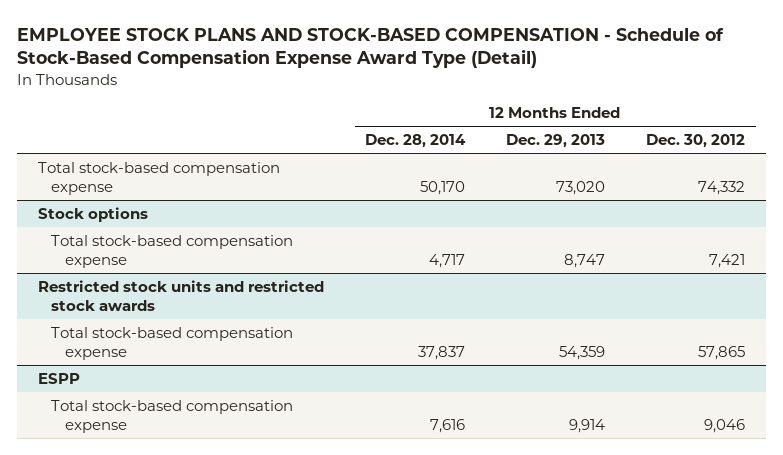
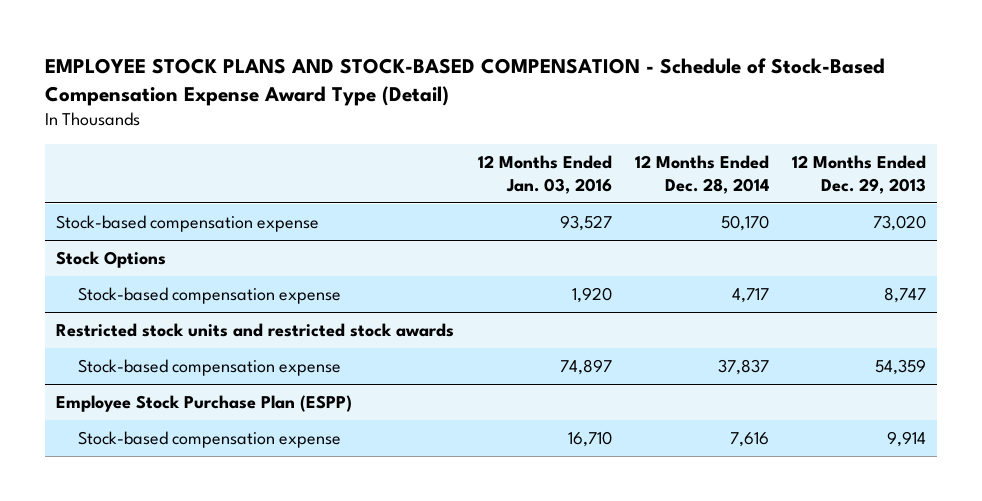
[646,134,746,149] Dec. 30, 2012 -> none
none -> [477,154,612,194] 12 Months Ended Jan. 03, 2016
[37,161,280,196] Total stock-based compensation expense -> [56,215,320,233] Stock-based compensation expense
[37,206,148,222] Stock options -> [56,251,167,269] Stock Options
[51,234,294,269] Total stock-based compensation expense -> [78,287,342,305] Stock-based compensation expense
[51,326,294,361] Total stock-based compensation expense -> [78,359,342,377] Stock-based compensation expense
[37,372,80,384] ESPP -> [56,395,353,413] Employee Stock Purchase Plan (ESPP)
[51,399,294,434] Total stock-based compensation expense -> [78,431,342,449] Stock-based compensation expense

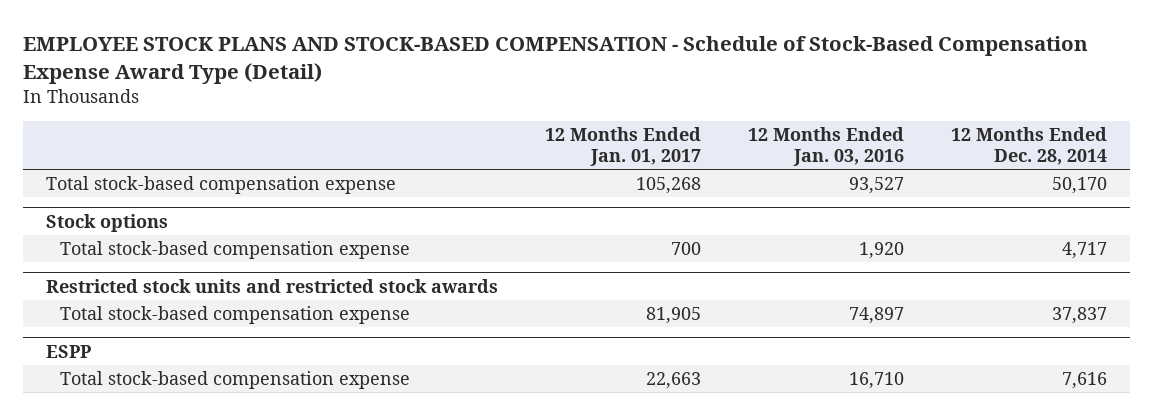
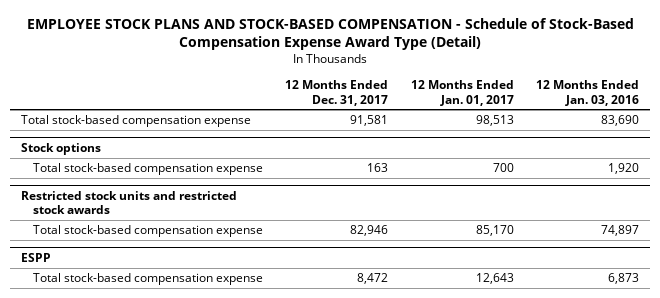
[950,127,1107,166] 12 Months Ended Dec. 28, 2014 -> none
none -> [285,79,389,106] 12 Months Ended Dec. 31, 2017
[636,177,702,195] 105,268 -> [475,115,514,127] 98,513
[848,177,904,195] 93,527 -> [601,115,640,127] 83,690
[646,307,702,325] 81,905 -> [475,225,514,237] 85,170
[646,372,702,390] 22,663 -> [475,273,514,285] 12,643
[848,372,904,390] 16,710 -> [608,273,640,285] 6,873

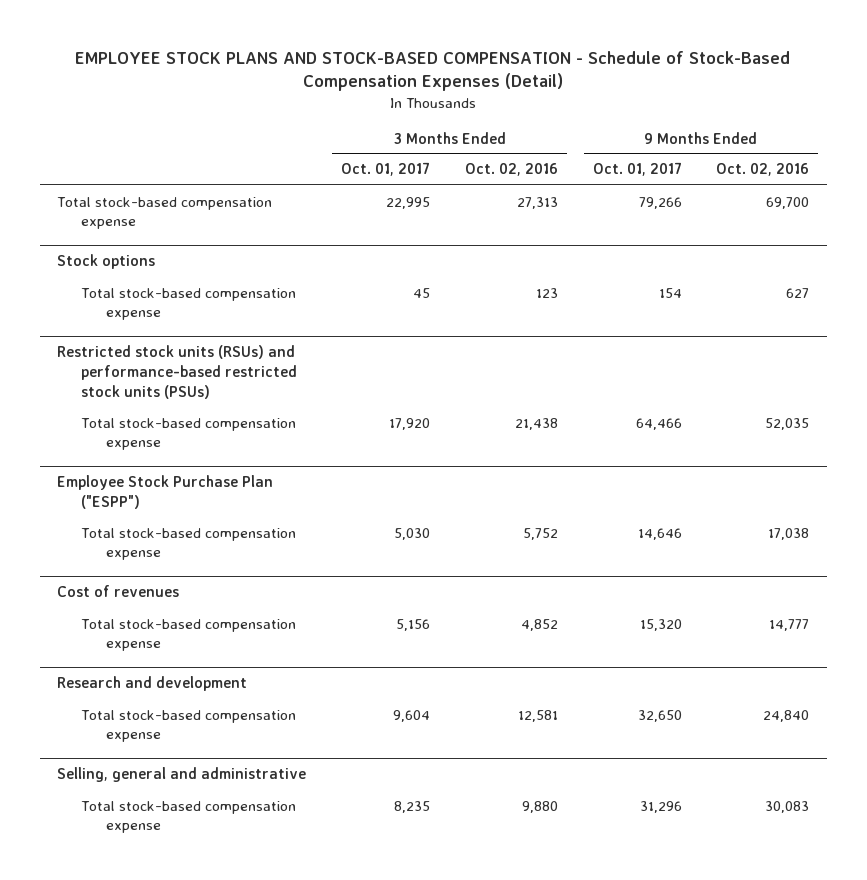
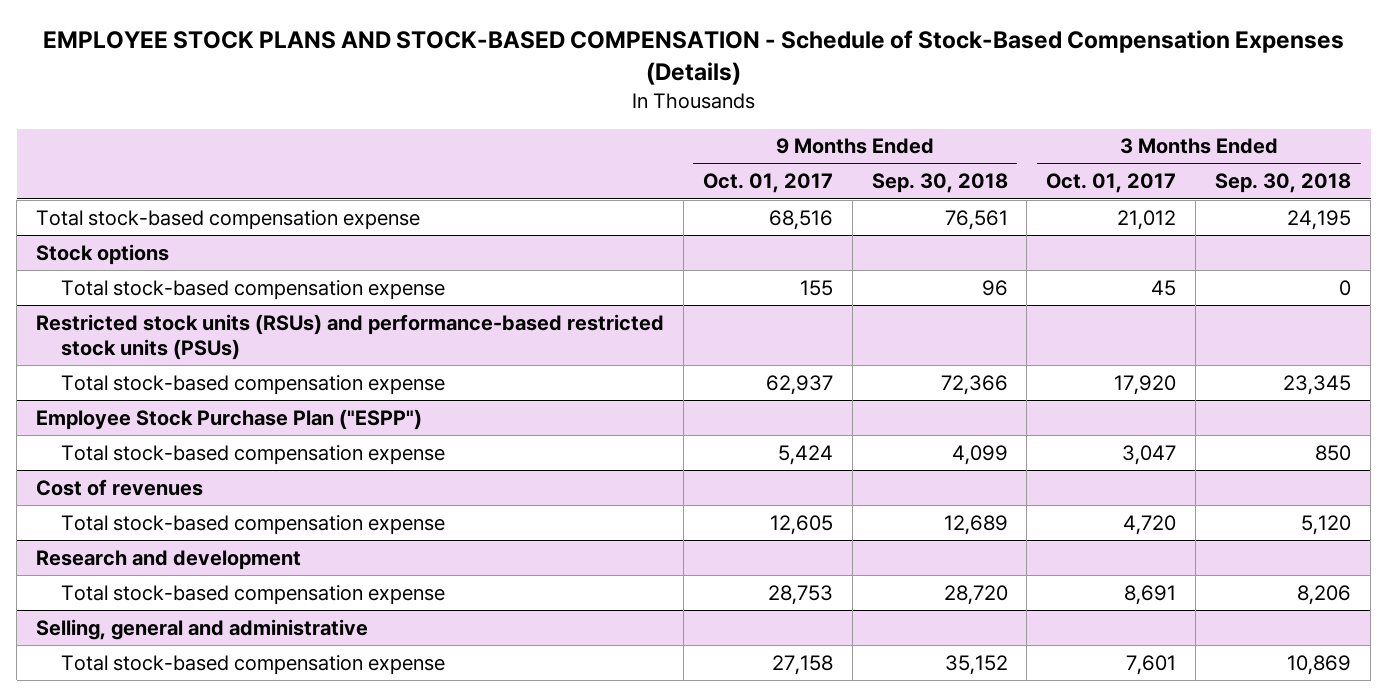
[75,50,791,92] EMPLOYEE STOCK PLANS AND STOCK-BASED COMPENSATION - Schedule of Stock-Based Compensation Expenses (Detail) -> [42,30,1344,86] EMPLOYEE STOCK PLANS AND STOCK-BASED COMPENSATION - Schedule of Stock-Based Compensation Expenses (Details)
[464,163,558,177] Oct. 02, 2016 -> none
[716,163,810,177] Oct. 02, 2016 -> none
none -> [871,173,1008,194] Sep. 30, 2018
none -> [1215,173,1352,194] Sep. 30, 2018
[386,196,431,209] 22,995 -> [1117,209,1177,230] 21,012
[638,196,682,209] 79,266 -> [768,209,833,230] 68,516
[658,287,682,298] 154 -> [799,279,833,296] 155
[635,417,682,430] 64,466 -> [765,374,833,395] 62,937
[394,527,431,540] 5,030 -> [1122,444,1177,465] 3,047
[637,527,682,540] 14,646 -> [777,444,833,465] 5,424
[396,618,431,631] 5,156 -> [1123,514,1177,535] 4,720
[639,618,682,631] 15,320 -> [769,514,833,535] 12,605
[393,709,431,722] 9,604 -> [1124,584,1177,605] 8,691
[637,709,682,722] 32,650 -> [767,584,833,605] 28,753
[394,800,431,813] 8,235 -> [1126,654,1177,675] 7,601
[639,800,682,813] 31,296 -> [771,654,833,675] 27,158

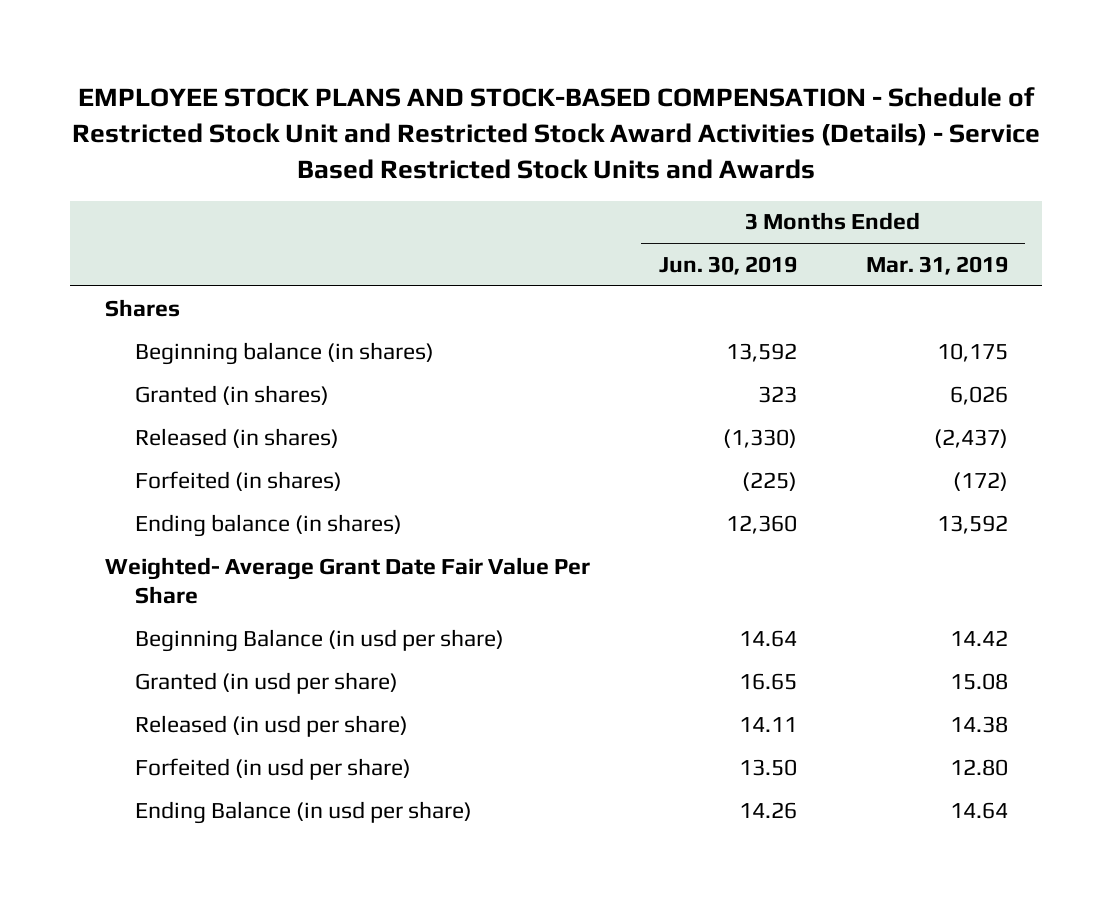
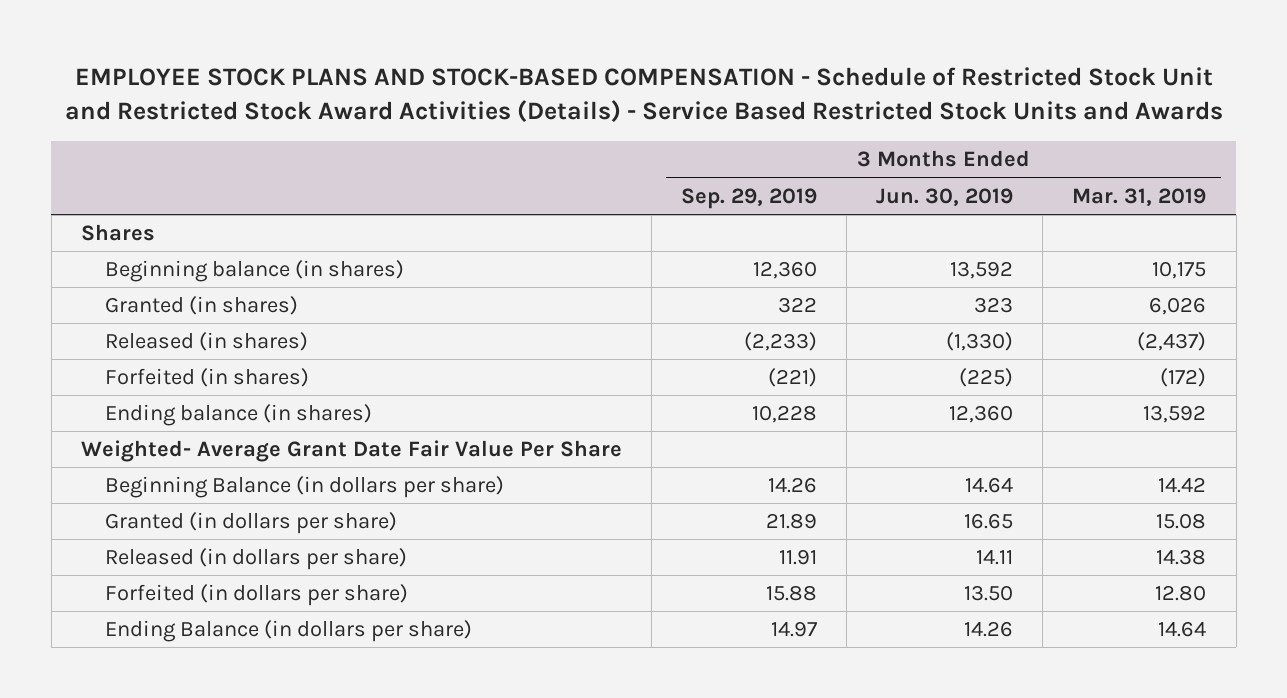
none -> [681,187,818,209] Sep. 29, 2019
[134,628,504,652] Beginning Balance (in usd per share) -> [105,476,505,499] Beginning Balance (in dollars per share)
[134,671,398,694] Granted (in usd per share) -> [105,512,398,535] Granted (in dollars per share)
[134,714,408,737] Released (in usd per share) -> [105,548,408,571] Released (in dollars per share)
[134,757,411,780] Forfeited (in usd per share) -> [105,584,409,607] Forfeited (in dollars per share)
[134,800,472,824] Ending Balance (in usd per share) -> [105,620,473,643] Ending Balance (in dollars per share)

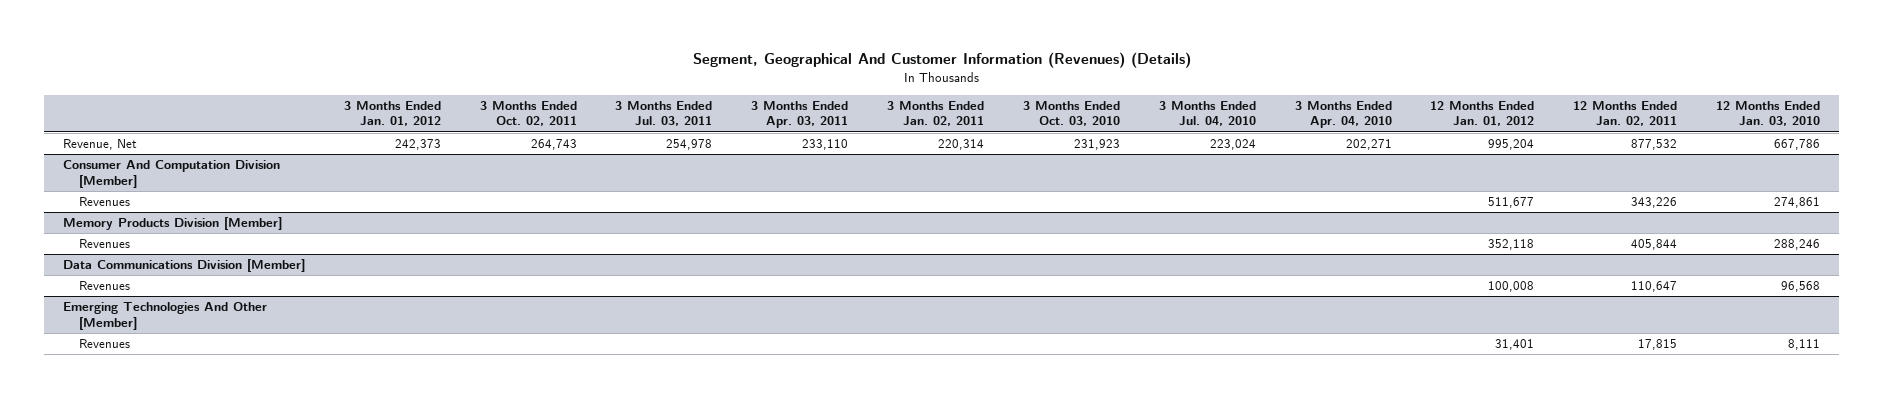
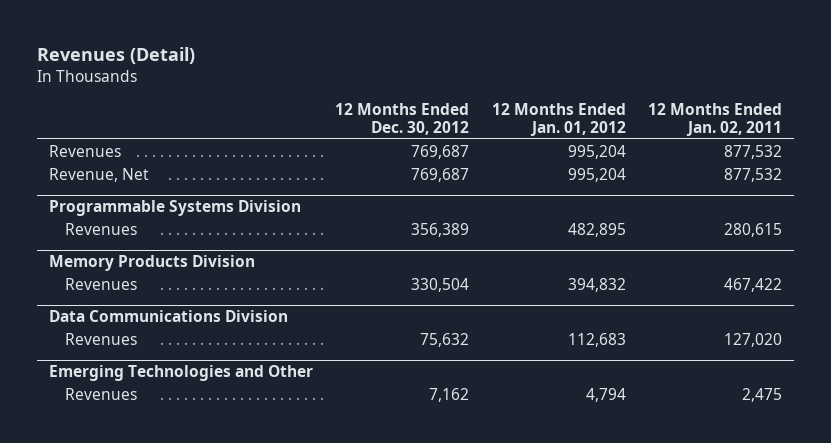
[692,51,1191,68] Segment, Geographical And Customer Information (Revenues) (Details) -> [37,47,196,65] Revenues (Detail)
[343,101,441,127] 3 Months Ended Jan. 01, 2012 -> none
[479,101,577,127] 3 Months Ended Oct. 02, 2011 -> none
[615,101,713,127] 3 Months Ended Jul. 03, 2011 -> none
[751,101,849,129] 3 Months Ended Apr. 03, 2011 -> none
[887,101,985,127] 3 Months Ended Jan. 02, 2011 -> none
[1022,101,1120,127] 3 Months Ended Oct. 03, 2010 -> none
[1158,101,1256,127] 3 Months Ended Jul. 04, 2010 -> none
[1294,101,1392,129] 3 Months Ended Apr. 04, 2010 -> none
[1716,101,1821,127] 12 Months Ended Jan. 03, 2010 -> none
none -> [335,102,470,135] 12 Months Ended Dec. 30, 2012
none -> [48,144,121,157] Revenues
[63,160,281,188] Consumer And Computation Division [Member] -> none
none -> [48,199,301,216] Programmable Systems Division
[1488,197,1535,209] 511,677 -> [567,222,626,237] 482,895
[1631,197,1678,209] 343,226 -> [724,222,783,237] 280,615
[63,217,283,231] Memory Products Division [Member] -> [48,254,255,271] Memory Products Division
[1488,239,1535,251] 352,118 -> [567,277,626,292] 394,832
[1631,239,1678,251] 405,844 -> [724,277,783,292] 467,422
[63,259,306,273] Data Communications Division [Member] -> [48,309,288,322] Data Communications Division
[1488,281,1535,293] 100,008 -> [567,332,626,347] 112,683
[1631,281,1678,293] 110,647 -> [724,332,783,347] 127,020
[63,302,268,330] Emerging Technologies And Other [Member] -> [48,364,313,381] Emerging Technologies and Other
[1495,339,1535,351] 31,401 -> [585,387,626,402] 4,794
[1638,339,1678,351] 17,815 -> [742,387,783,402] 2,475

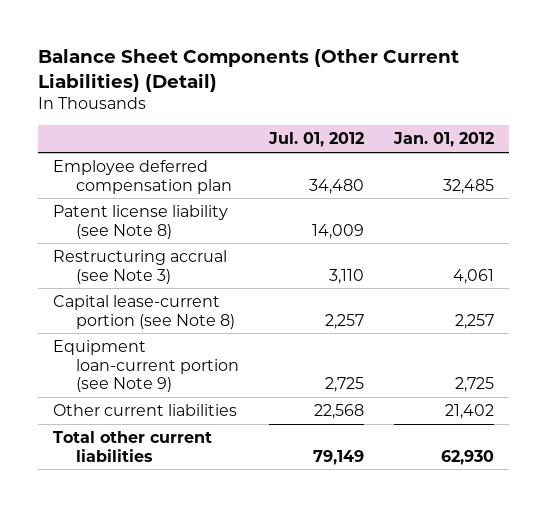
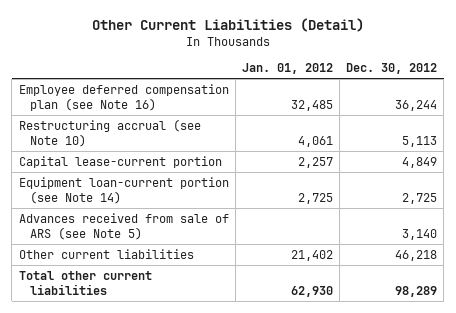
[38,48,460,92] Balance Sheet Components (Other Current Liabilities) (Detail) -> [91,17,364,32] Other Current Liabilities (Detail)
[267,132,364,148] Jul. 01, 2012 -> none
none -> [346,63,438,75] Dec. 30, 2012
[53,204,229,239] Patent license liability (see Note 8) -> none
[53,159,232,194] Employee deferred compensation plan -> [18,83,229,111] Employee deferred compensation plan (see Note 16)
[53,249,228,284] Restructuring accrual (see Note 3) -> [18,118,201,147] Restructuring accrual (see Note 10)
[53,294,235,329] Capital lease-current portion (see Note 8) -> [18,155,222,168] Capital lease-current portion
[53,339,239,393] Equipment loan-current portion (see Note 9) -> [18,176,229,204] Equipment loan-current portion (see Note 14)
none -> [18,212,229,240] Advances received from sale of ARS (see Note 5)

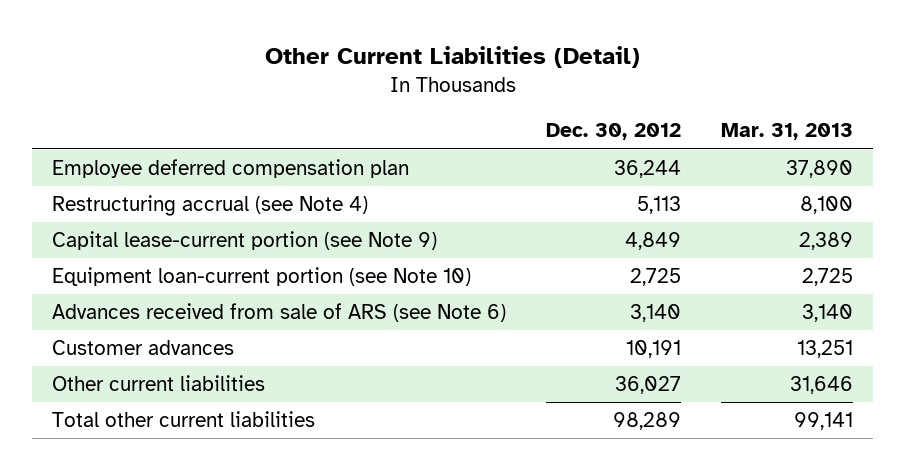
[241,63,333,75] Jan. 01, 2012 -> none
none -> [721,123,854,141] Mar. 31, 2013
[18,83,229,111] Employee deferred compensation plan (see Note 16) -> [51,159,409,179] Employee deferred compensation plan
[18,118,201,147] Restructuring accrual (see Note 10) -> [51,195,368,217] Restructuring accrual (see Note 4)
[18,155,222,168] Capital lease-current portion -> [51,231,437,251] Capital lease-current portion (see Note 9)
[18,176,229,204] Equipment loan-current portion (see Note 14) -> [51,267,471,287] Equipment loan-current portion (see Note 10)
[18,212,229,240] Advances received from sale of ARS (see Note 5) -> [51,303,506,323] Advances received from sale of ARS (see Note 6)
none -> [51,340,234,356] Customer advances
[395,249,438,261] 46,218 -> [615,376,682,395] 36,027

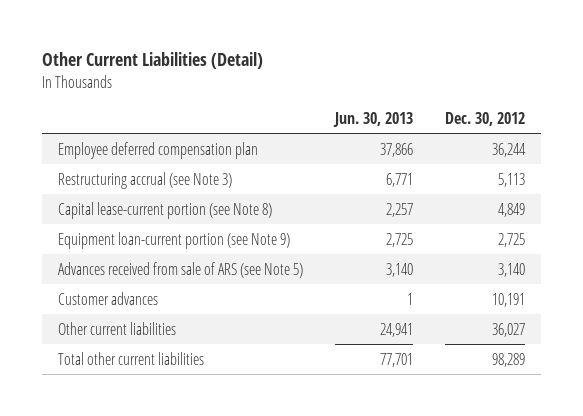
[721,123,854,141] Mar. 31, 2013 -> none
none -> [332,111,413,127] Jun. 30, 2013
[51,195,368,217] Restructuring accrual (see Note 4) -> [57,171,232,189] Restructuring accrual (see Note 3)
[51,231,437,251] Capital lease-current portion (see Note 9) -> [57,201,272,219] Capital lease-current portion (see Note 8)
[51,267,471,287] Equipment loan-current portion (see Note 10) -> [57,231,290,249] Equipment loan-current portion (see Note 9)
[51,303,506,323] Advances received from sale of ARS (see Note 6) -> [57,261,303,278] Advances received from sale of ARS (see Note 5)

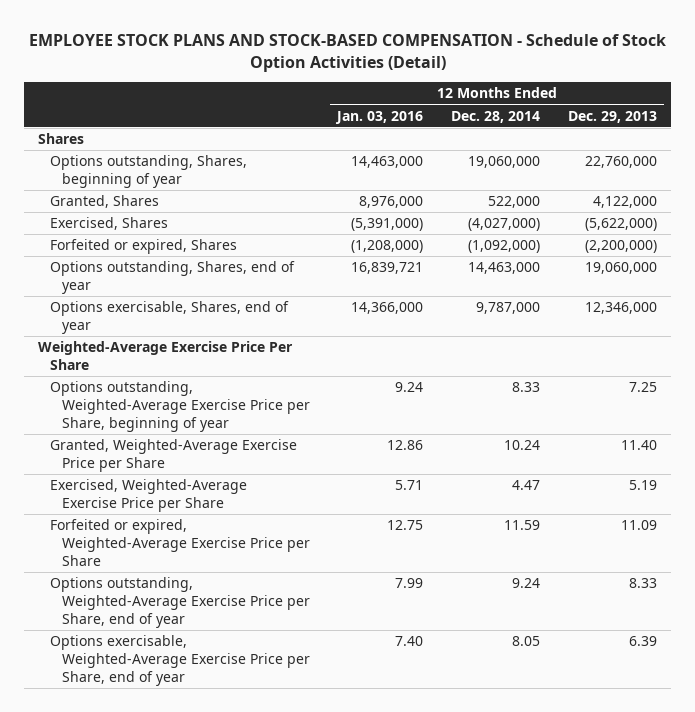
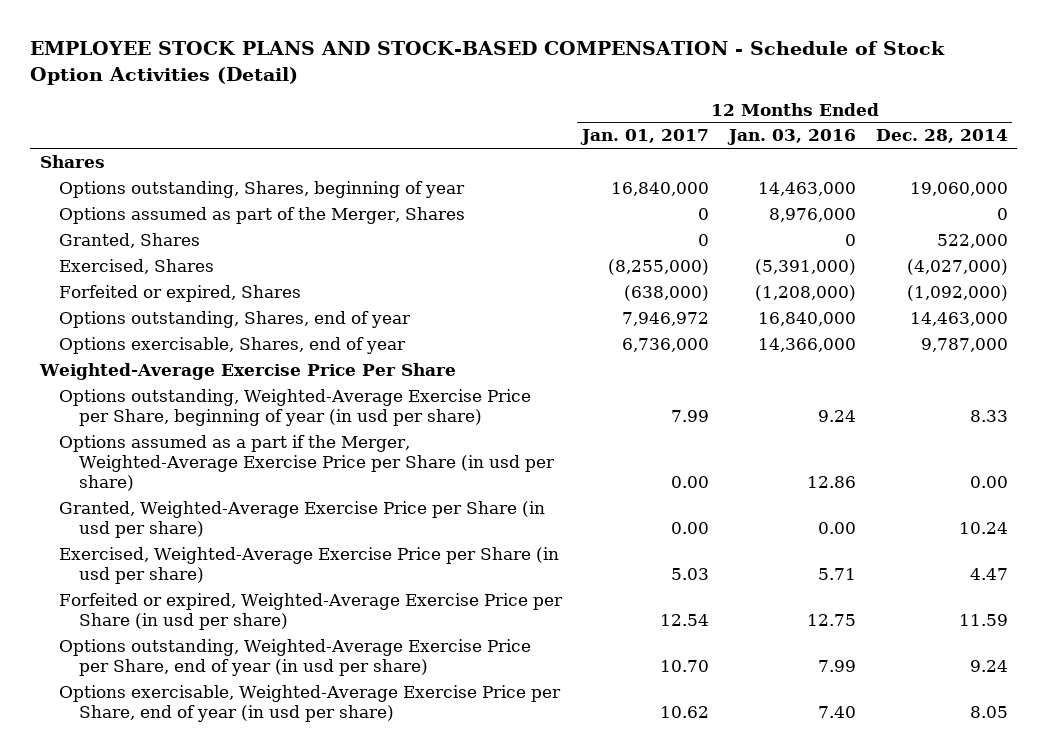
[568,110,658,123] Dec. 29, 2013 -> none
none -> [580,129,710,146] Jan. 01, 2017
none -> [59,206,466,224] Options assumed as part of the Merger, Shares
[359,196,424,209] 8,976,000 -> [844,233,856,246] 0
[351,262,424,275] 16,839,721 -> [757,311,856,326] 16,840,000
[49,381,310,432] Options outstanding, Weighted-Average Exercise Price per Share, beginning of year -> [59,388,532,426] Options outstanding, Weighted-Average Exercise Price per Share, beginning of year (in usd per share)
none -> [59,434,556,492] Options assumed as a part if the Merger, Weighted-Average Exercise Price per Share (in usd per share)
[49,439,297,473] Granted, Weighted-Average Exercise Price per Share -> [59,500,546,538] Granted, Weighted-Average Exercise Price per Share (in usd per share)
[387,440,424,451] 12.86 -> [817,521,856,534] 0.00
[49,479,247,513] Exercised, Weighted-Average Exercise Price per Share -> [59,546,560,584] Exercised, Weighted-Average Exercise Price per Share (in usd per share)
[49,519,310,566] Forfeited or expired, Weighted-Average Exercise Price per Share -> [59,592,564,630] Forfeited or expired, Weighted-Average Exercise Price per Share (in usd per share)
[49,577,310,628] Options outstanding, Weighted-Average Exercise Price per Share, end of year -> [59,638,532,676] Options outstanding, Weighted-Average Exercise Price per Share, end of year (in usd per share)
[49,635,310,686] Options exercisable, Weighted-Average Exercise Price per Share, end of year -> [59,684,562,722] Options exercisable, Weighted-Average Exercise Price per Share, end of year (in usd per share)

